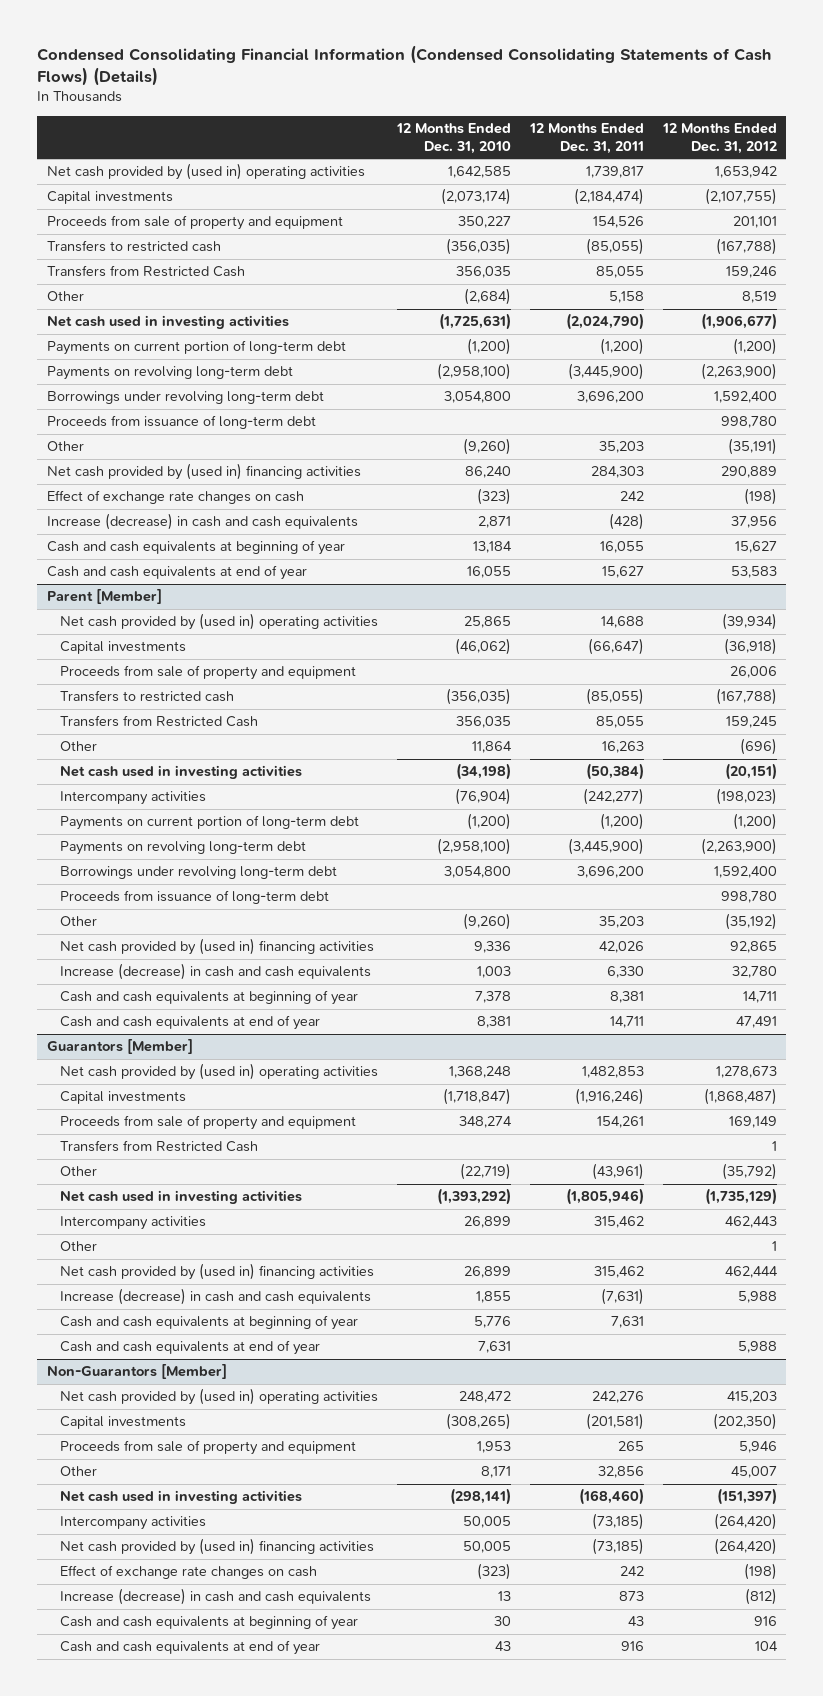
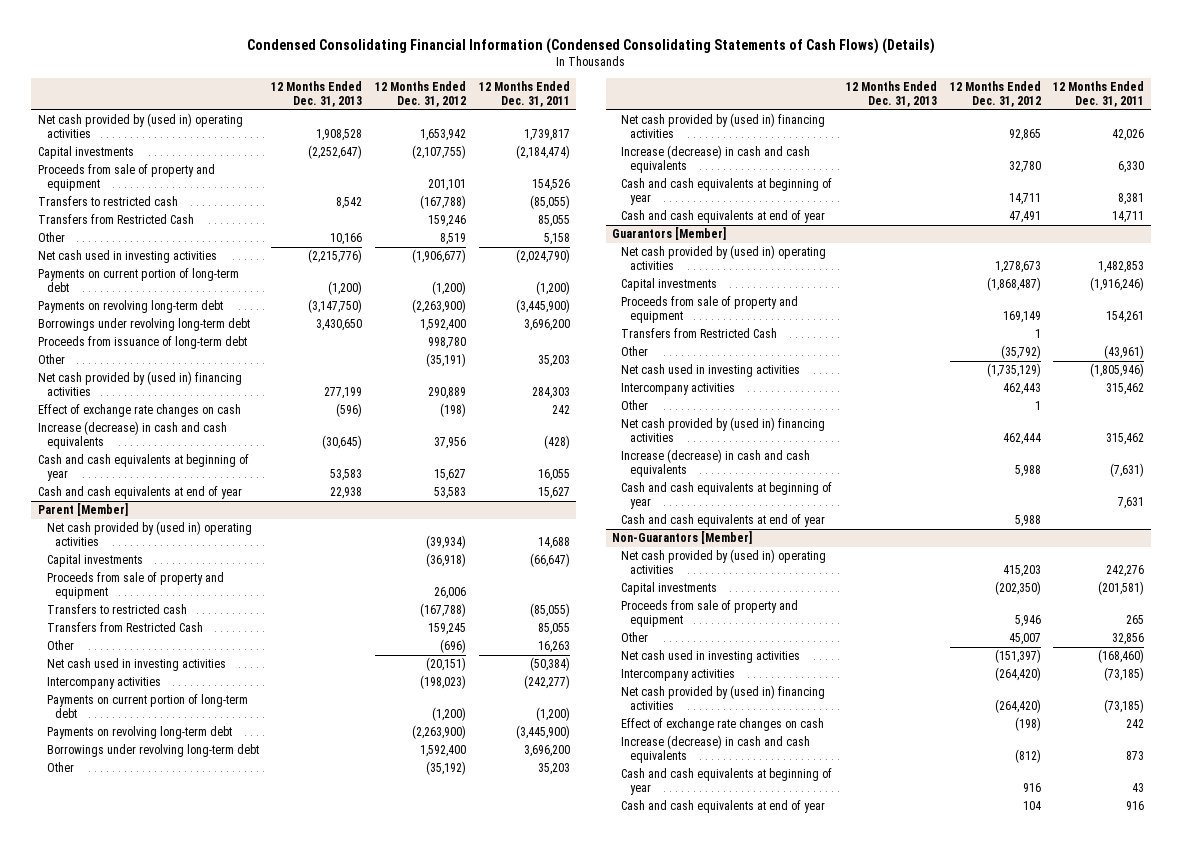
[396,123,512,154] 12 Months Ended Dec. 31, 2010 -> none
none -> [271,81,363,108] 12 Months Ended Dec. 31, 2013
[60,890,330,905] Proceeds from issuance of long-term debt -> none

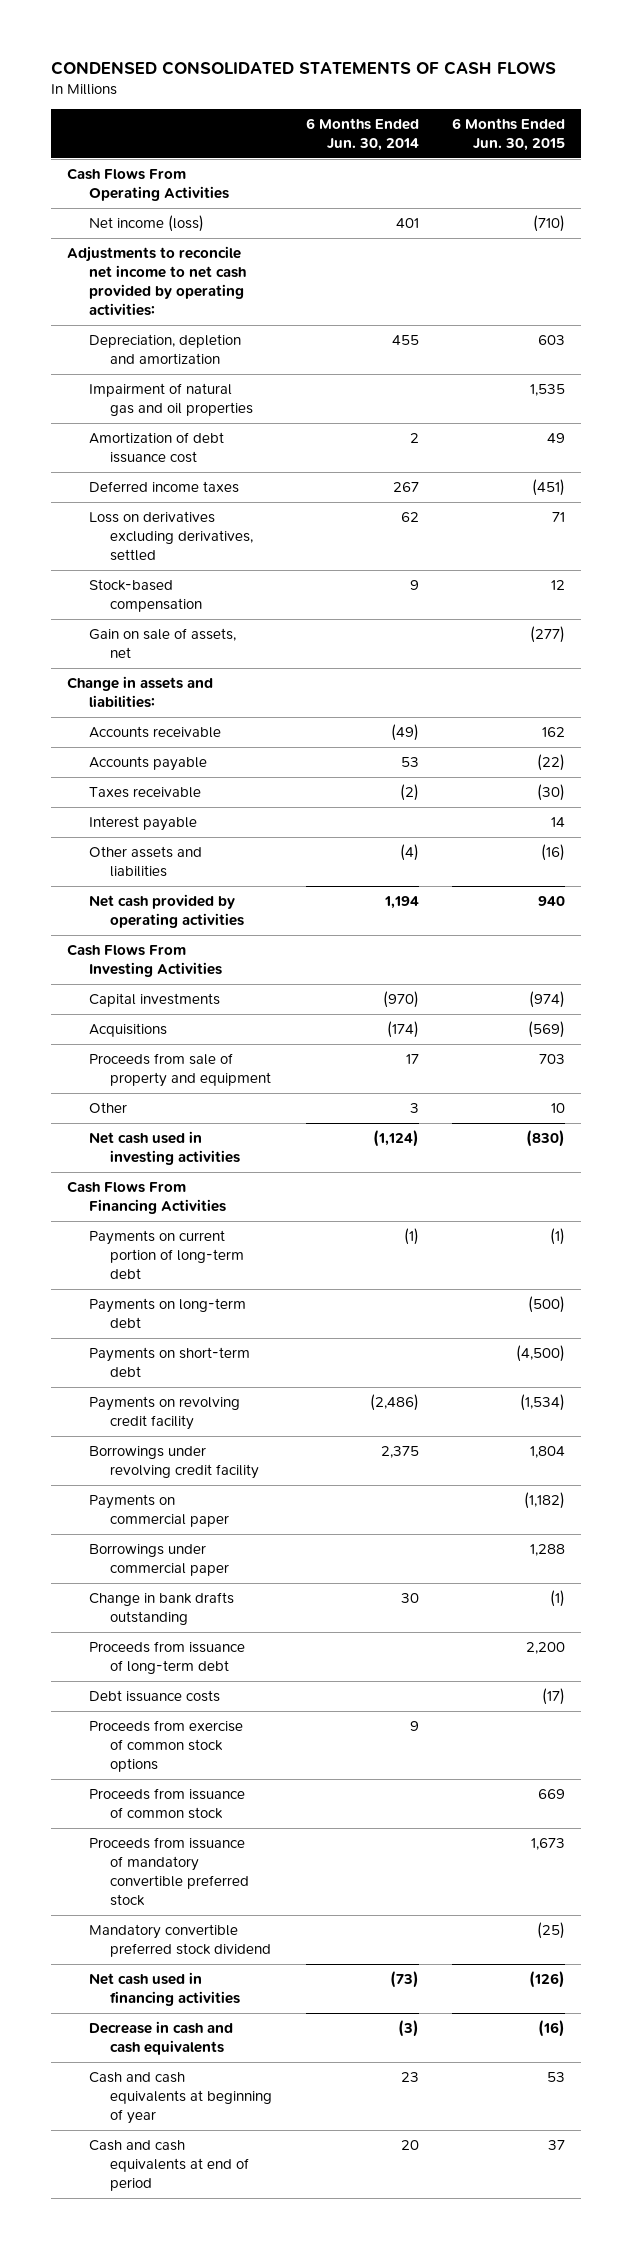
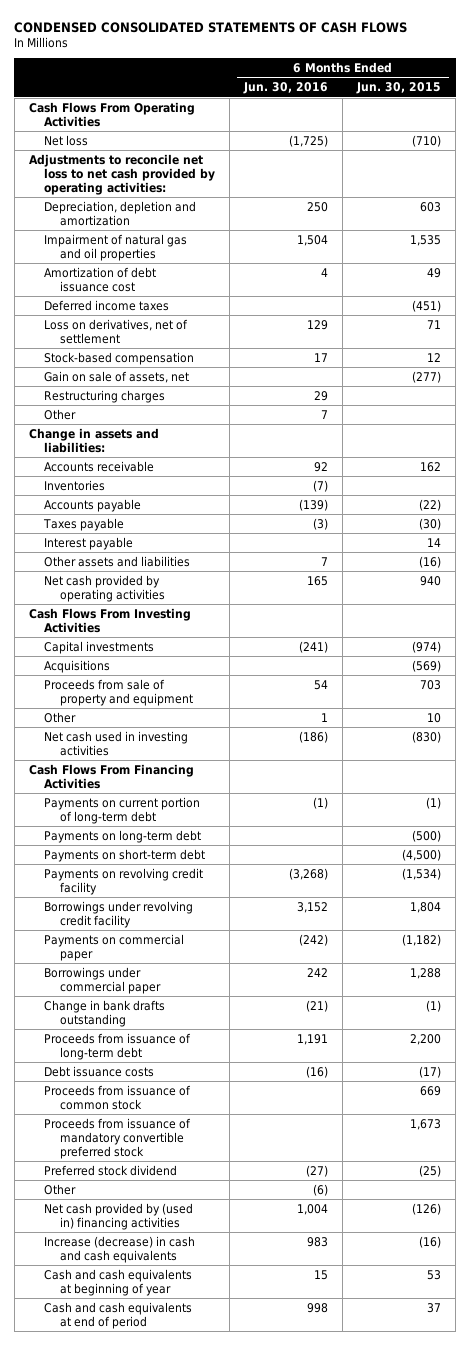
[305,118,419,151] 6 Months Ended Jun. 30, 2014 -> none
none -> [243,82,329,95] Jun. 30, 2016
[88,215,204,233] Net income (loss) -> [44,134,89,146] Net loss
[67,246,246,316] Adjustments to reconcile net income to net cash provided by operating activities: -> [28,153,216,195] Adjustments to reconcile net loss to net cash provided by operating activities:
[88,511,254,561] Loss on derivatives excluding derivatives, settled -> [44,318,189,344] Loss on derivatives, net of settlement
none -> [44,389,166,403] Restructuring charges
none -> [44,408,77,420] Other
none -> [44,479,106,491] Inventories
[88,787,201,799] Taxes receivable -> [43,517,125,531] Taxes payable
[88,1720,243,1772] Proceeds from exercise of common stock options -> none
[88,1924,272,1958] Mandatory convertible preferred stock dividend -> [44,1164,178,1176] Preferred stock dividend
none -> [44,1183,77,1195] Other
[88,1972,241,2007] Net cash used in financing activities -> [44,1202,194,1230] Net cash provided by (used in) financing activities
[88,2021,233,2056] Decrease in cash and cash equivalents -> [44,1235,196,1263] Increase (decrease) in cash and cash equivalents

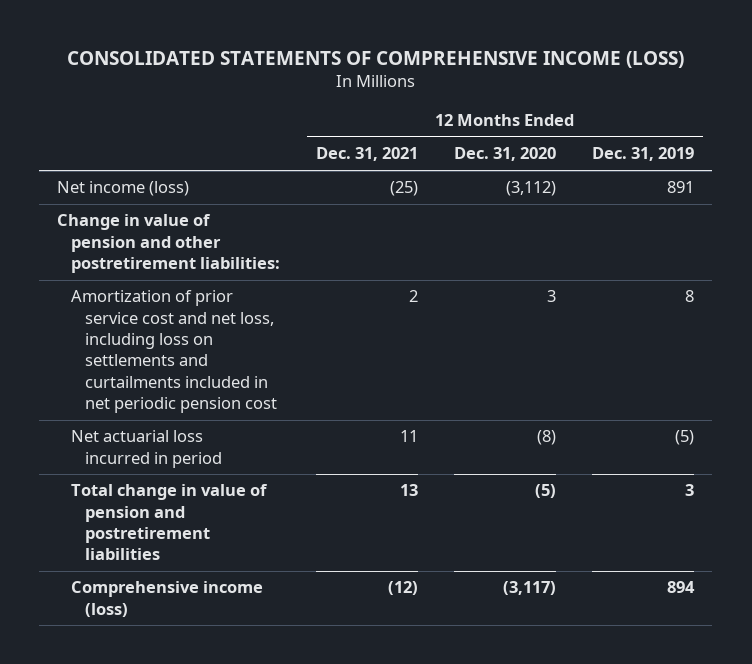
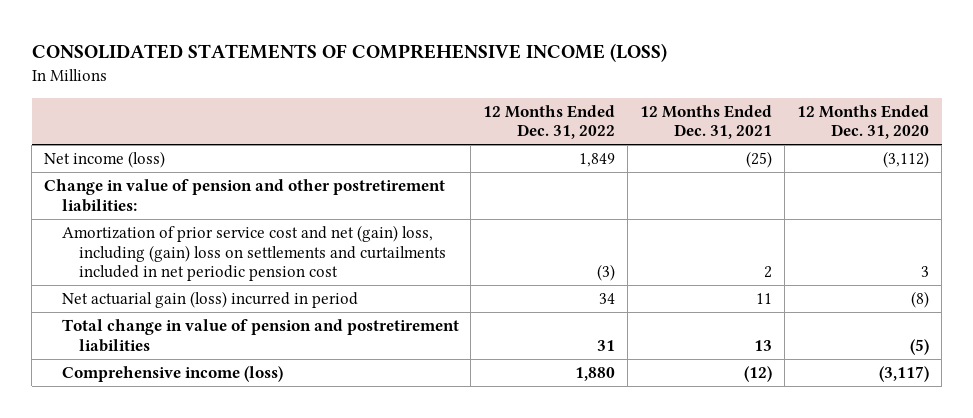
[592,147,695,162] Dec. 31, 2019 -> none
none -> [483,104,616,140] 12 Months Ended Dec. 31, 2022
[71,290,278,413] Amortization of prior service cost and net loss, including loss on settlements and curtailments included in net periodic pension cost -> [61,225,446,281] Amortization of prior service cost and net (gain) loss, including (gain) loss on settlements and curtailments included in net periodic pension cost
[71,430,223,468] Net actuarial loss incurred in period -> [61,291,358,309] Net actuarial gain (loss) incurred in period

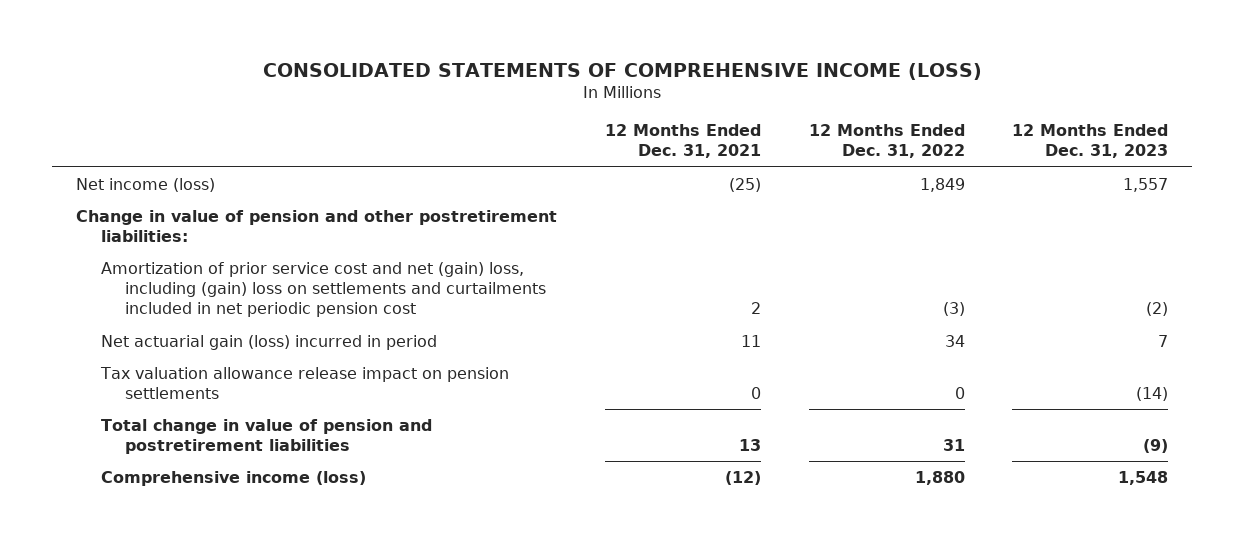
[797,104,930,140] 12 Months Ended Dec. 31, 2020 -> none
none -> [1012,124,1169,159] 12 Months Ended Dec. 31, 2023
none -> [99,366,509,400] Tax valuation allowance release impact on pension settlements

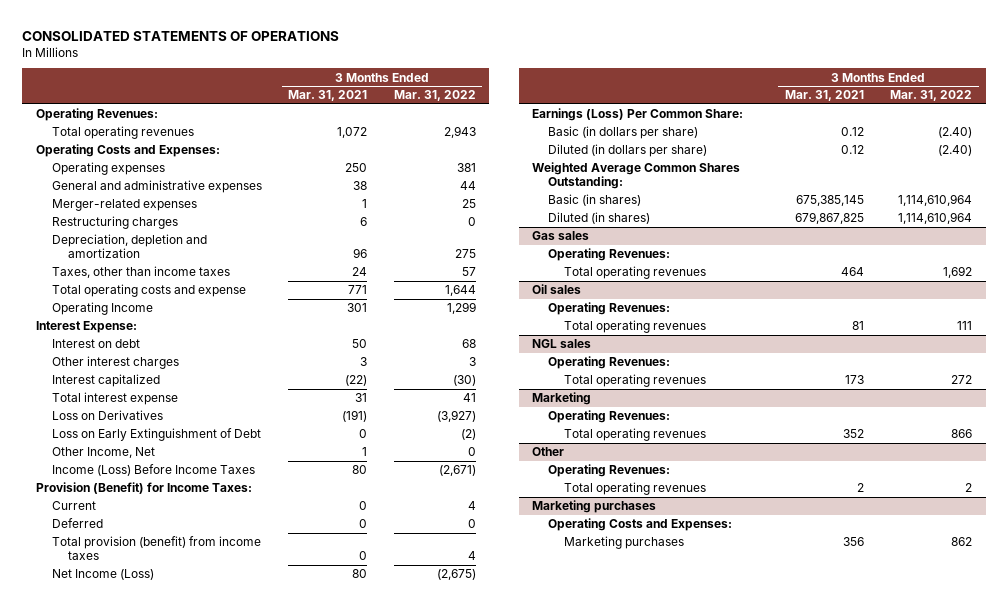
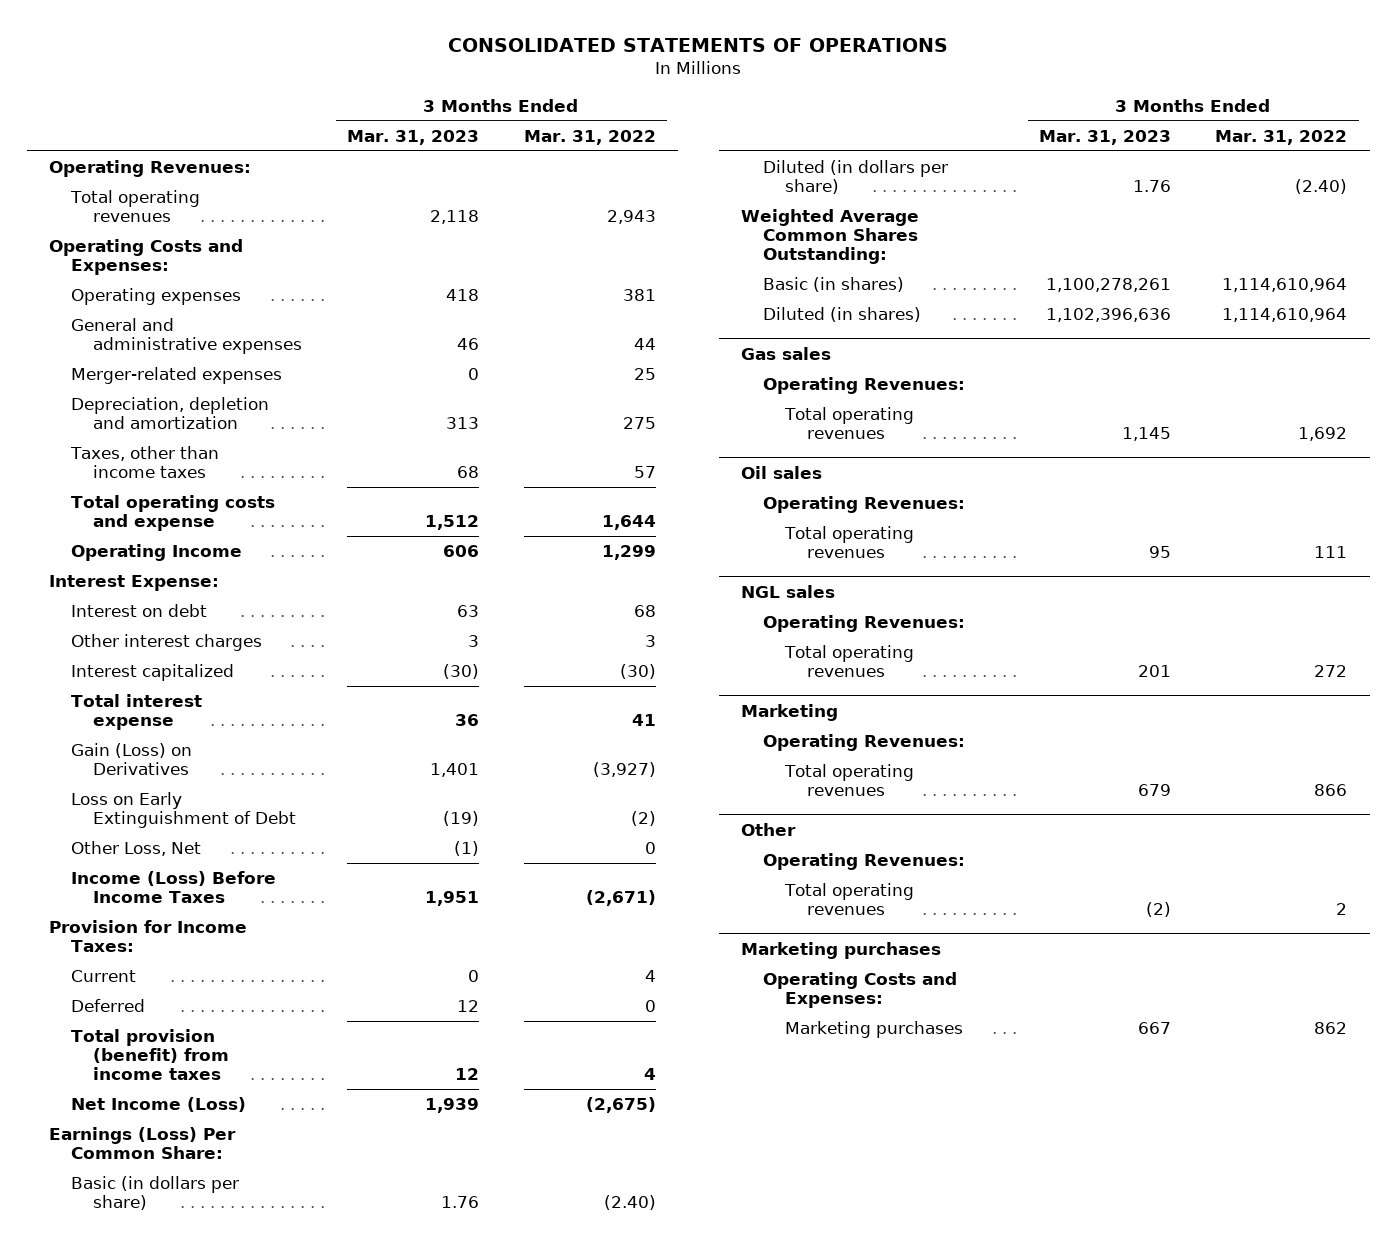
[288,90,368,102] Mar. 31, 2021 -> none
none -> [347,129,480,145] Mar. 31, 2023
[51,216,178,230] Restructuring charges -> none
[51,410,163,421] Loss on Derivatives -> [71,742,193,776] Gain (Loss) on Derivatives
[51,447,155,459] Other Income, Net -> [71,840,202,856] Other Loss, Net
[35,482,252,495] Provision (Benefit) for Income Taxes: -> [49,919,248,953] Provision for Income Taxes:

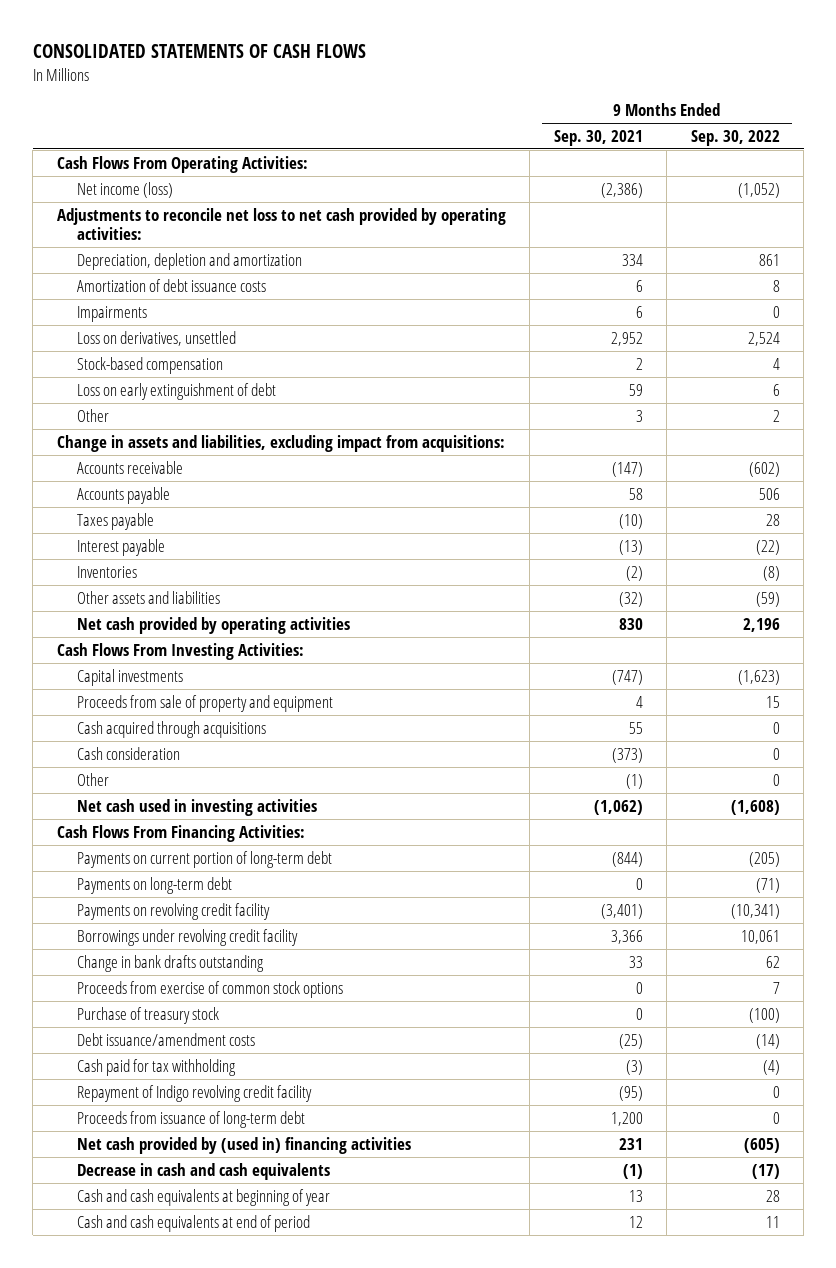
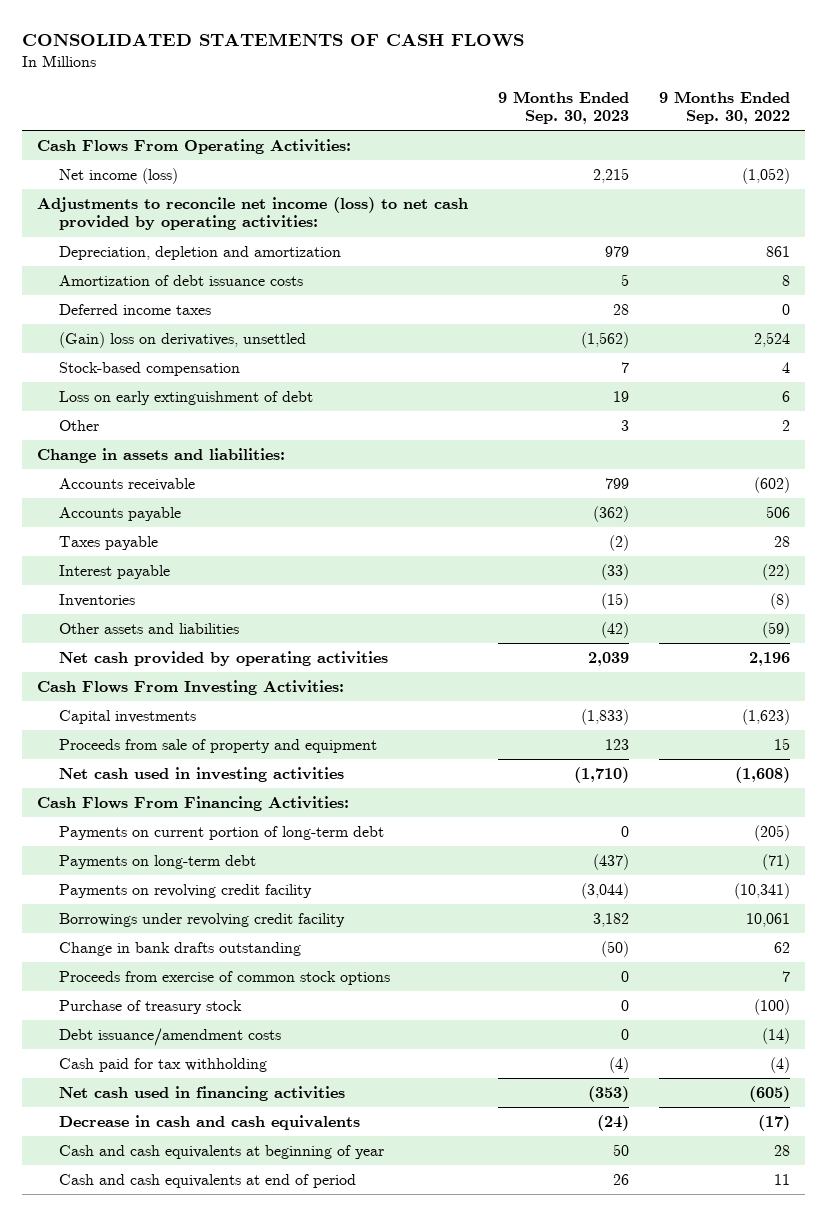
[553,129,643,146] Sep. 30, 2021 -> none
none -> [497,90,629,125] 9 Months Ended Sep. 30, 2023
[56,207,506,240] Adjustments to reconcile net loss to net cash provided by operating activities: -> [36,197,468,231] Adjustments to reconcile net income (loss) to net cash provided by operating activities:
[76,305,147,322] Impairments -> none
none -> [59,304,212,316] Deferred income taxes
[76,330,236,346] Loss on derivatives, unsettled -> [59,332,307,349] (Gain) loss on derivatives, unsettled
[56,434,505,452] Change in assets and liabilities, excluding impact from acquisitions: -> [36,448,285,464] Change in assets and liabilities:
[76,720,266,738] Cash acquired through acquisitions -> none
[76,746,180,760] Cash consideration -> none
[76,772,109,786] Other -> none
[76,1084,312,1102] Repayment of Indigo revolving credit facility -> none
[76,1110,305,1128] Proceeds from issuance of long-term debt -> none
[76,1136,411,1154] Net cash provided by (used in) financing activities -> [59,1086,346,1102] Net cash used in financing activities

